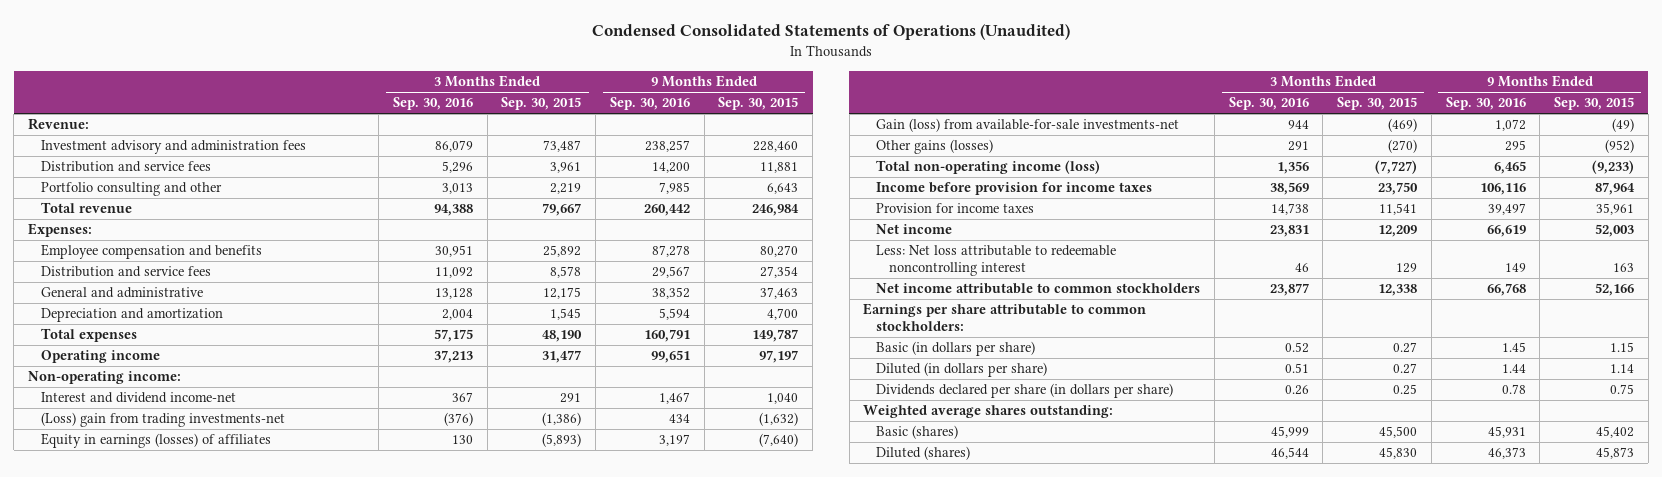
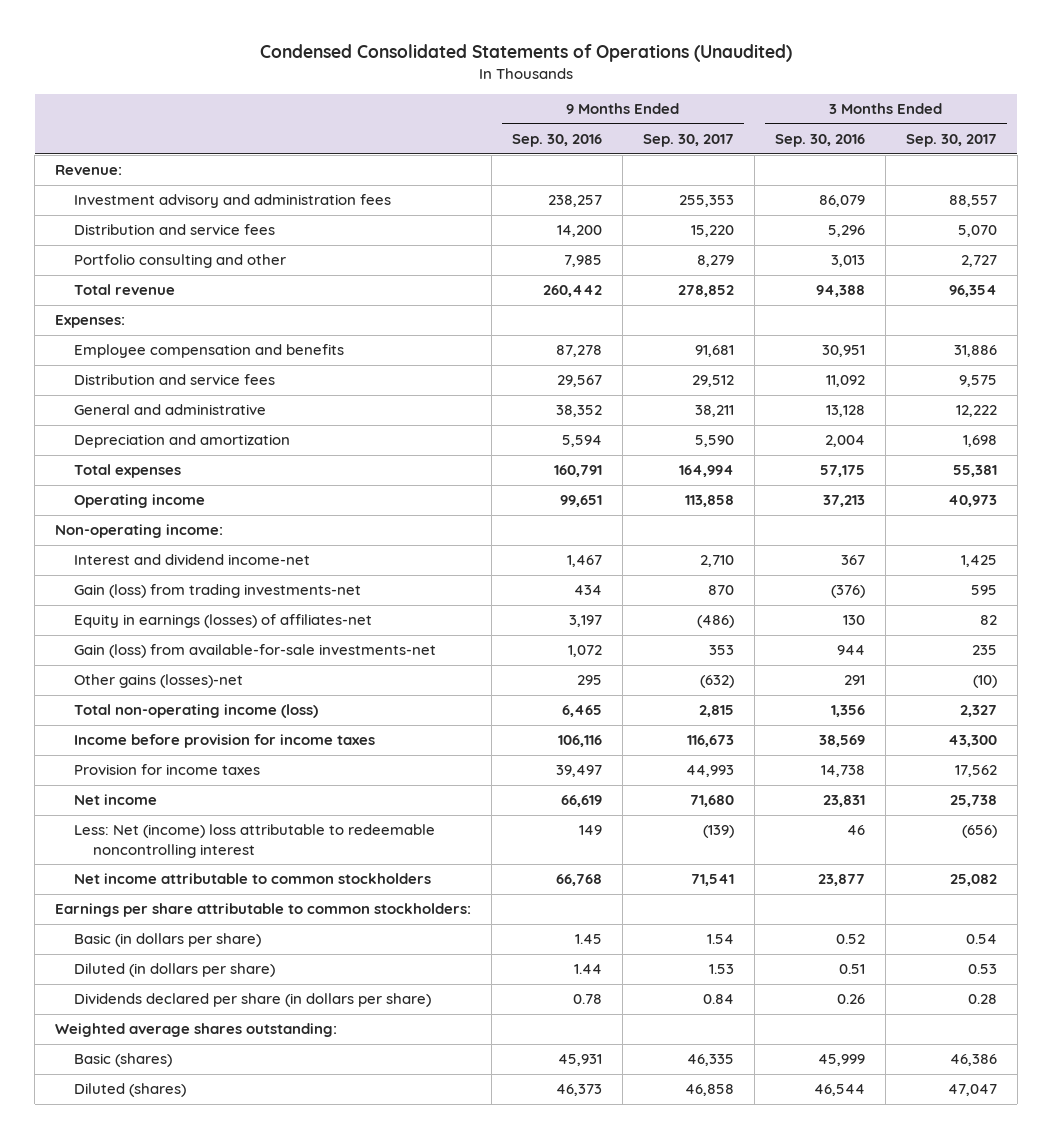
[501,97,582,111] Sep. 30, 2015 -> none
[718,97,799,111] Sep. 30, 2015 -> none
none -> [643,134,735,148] Sep. 30, 2017
none -> [905,134,997,148] Sep. 30, 2017
[40,412,285,428] (Loss) gain from trading investments-net -> [74,584,362,599] Gain (loss) from trading investments-net
[40,433,271,449] Equity in earnings (losses) of affiliates -> [74,614,373,629] Equity in earnings (losses) of affiliates-net
[876,139,994,155] Other gains (losses) -> [74,674,244,689] Other gains (losses)-net
[876,245,1117,277] Less: Net loss attributable to redeemable noncontrolling interest -> [74,824,436,858] Less: Net (income) loss attributable to redeemable noncontrolling interest

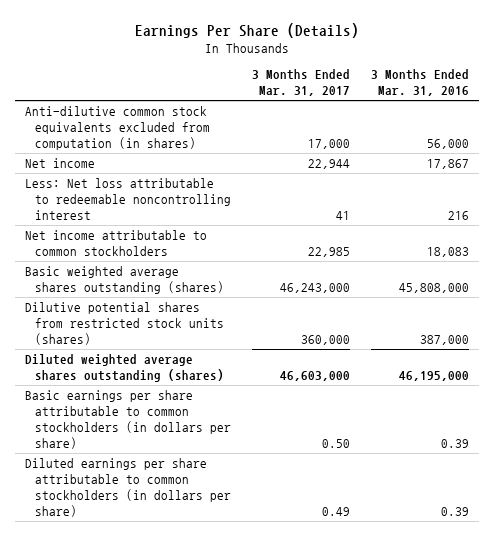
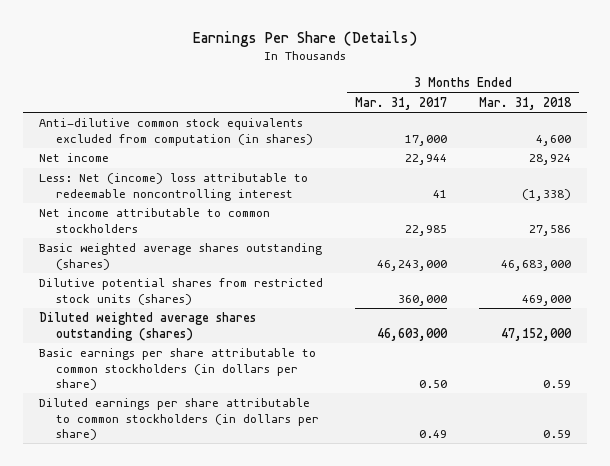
[370,69,469,97] 3 Months Ended Mar. 31, 2016 -> none
none -> [479,96,573,110] Mar. 31, 2018
[25,177,232,221] Less: Net loss attributable to redeemable noncontrolling interest -> [38,173,308,201] Less: Net (income) loss attributable to redeemable noncontrolling interest

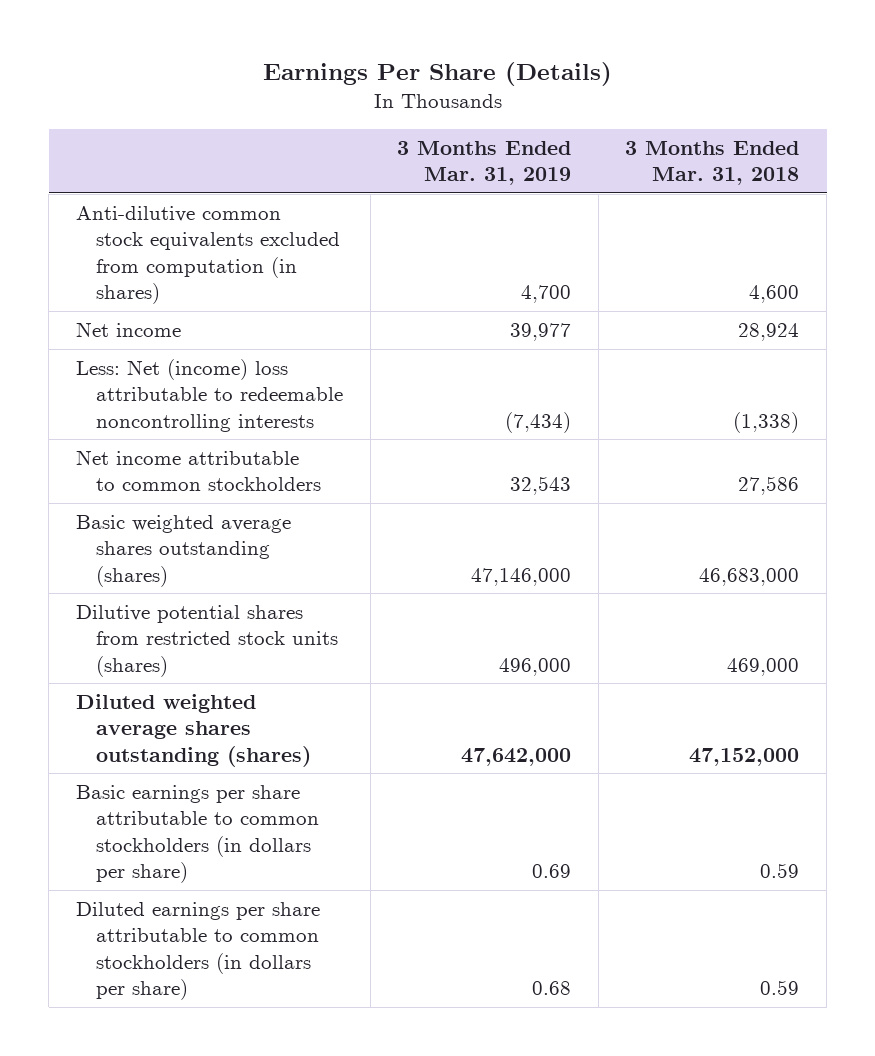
[355,96,448,110] Mar. 31, 2017 -> none
none -> [397,140,572,185] 3 Months Ended Mar. 31, 2019
[38,173,308,201] Less: Net (income) loss attributable to redeemable noncontrolling interest -> [75,358,344,432] Less: Net (income) loss attributable to redeemable noncontrolling interests

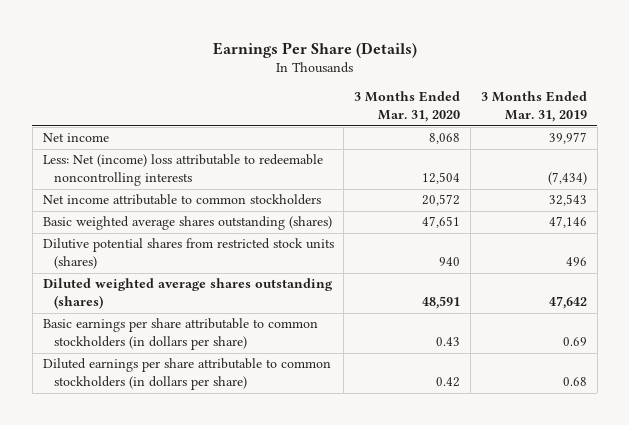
[625,140,800,185] 3 Months Ended Mar. 31, 2018 -> none
none -> [354,91,461,123] 3 Months Ended Mar. 31, 2020
[75,205,341,305] Anti-dilutive common stock equivalents excluded from computation (in shares) -> none
[471,567,572,586] 47,146,000 -> [548,216,587,229] 47,146
[499,657,572,676] 496,000 -> [565,257,587,267] 496
[461,747,572,766] 47,642,000 -> [548,296,587,310] 47,642

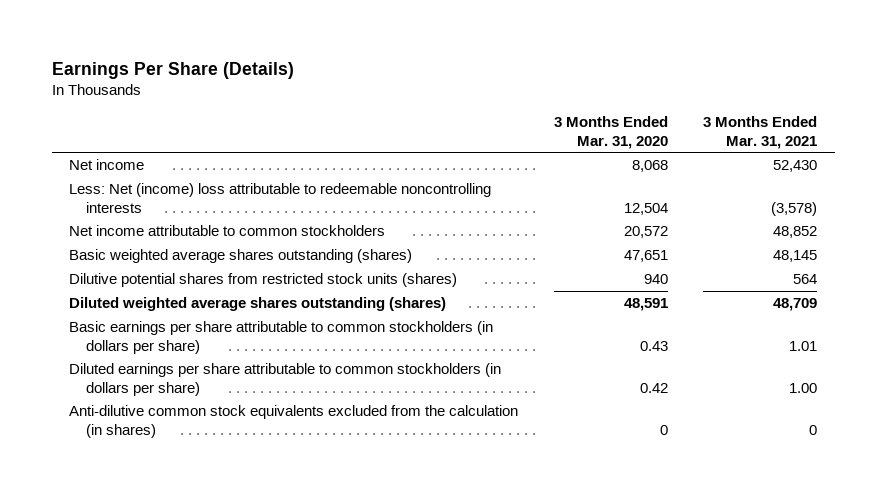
[480,91,587,123] 3 Months Ended Mar. 31, 2019 -> none
none -> [703,116,818,149] 3 Months Ended Mar. 31, 2021
none -> [69,405,519,438] Anti-dilutive common stock equivalents excluded from the calculation (in shares)

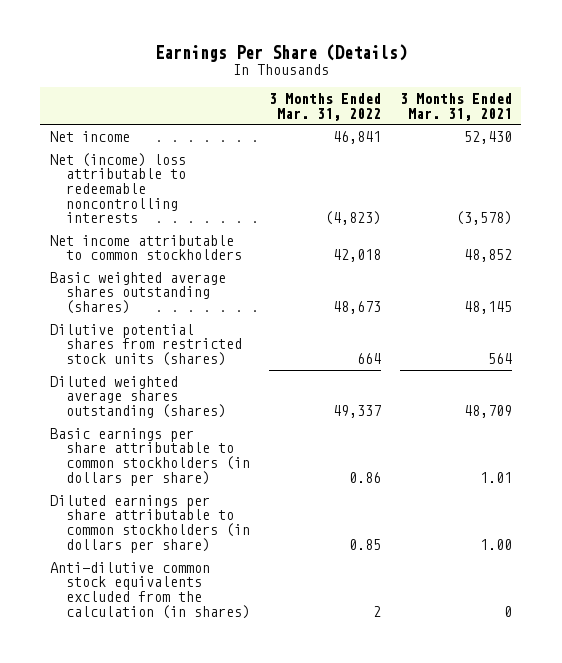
[553,116,668,149] 3 Months Ended Mar. 31, 2020 -> none
none -> [268,92,381,121] 3 Months Ended Mar. 31, 2022
[69,183,492,213] Less: Net (income) loss attributable to redeemable noncontrolling interests -> [49,152,186,224] Net (income) loss attributable to redeemable noncontrolling interests

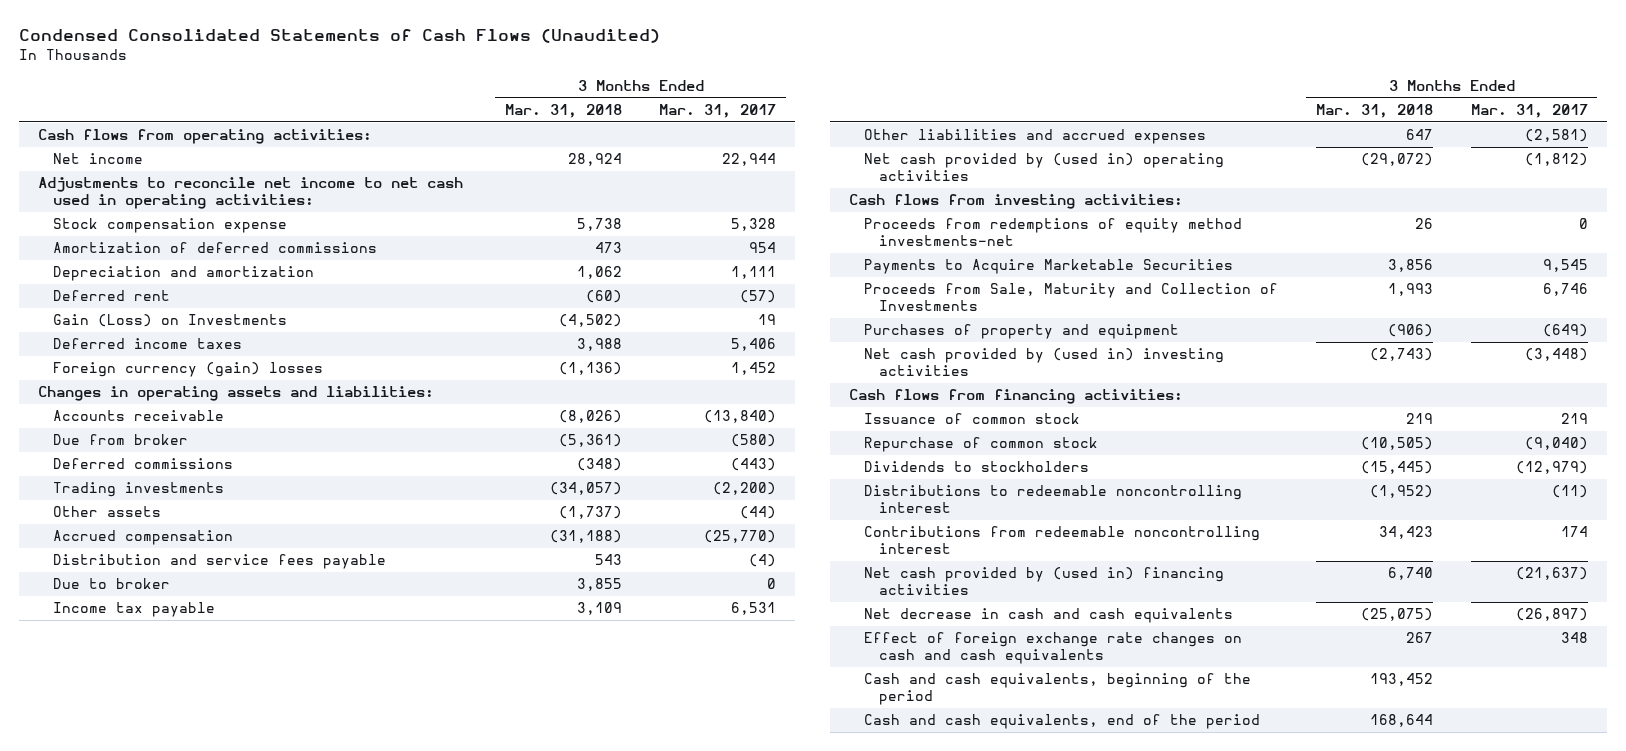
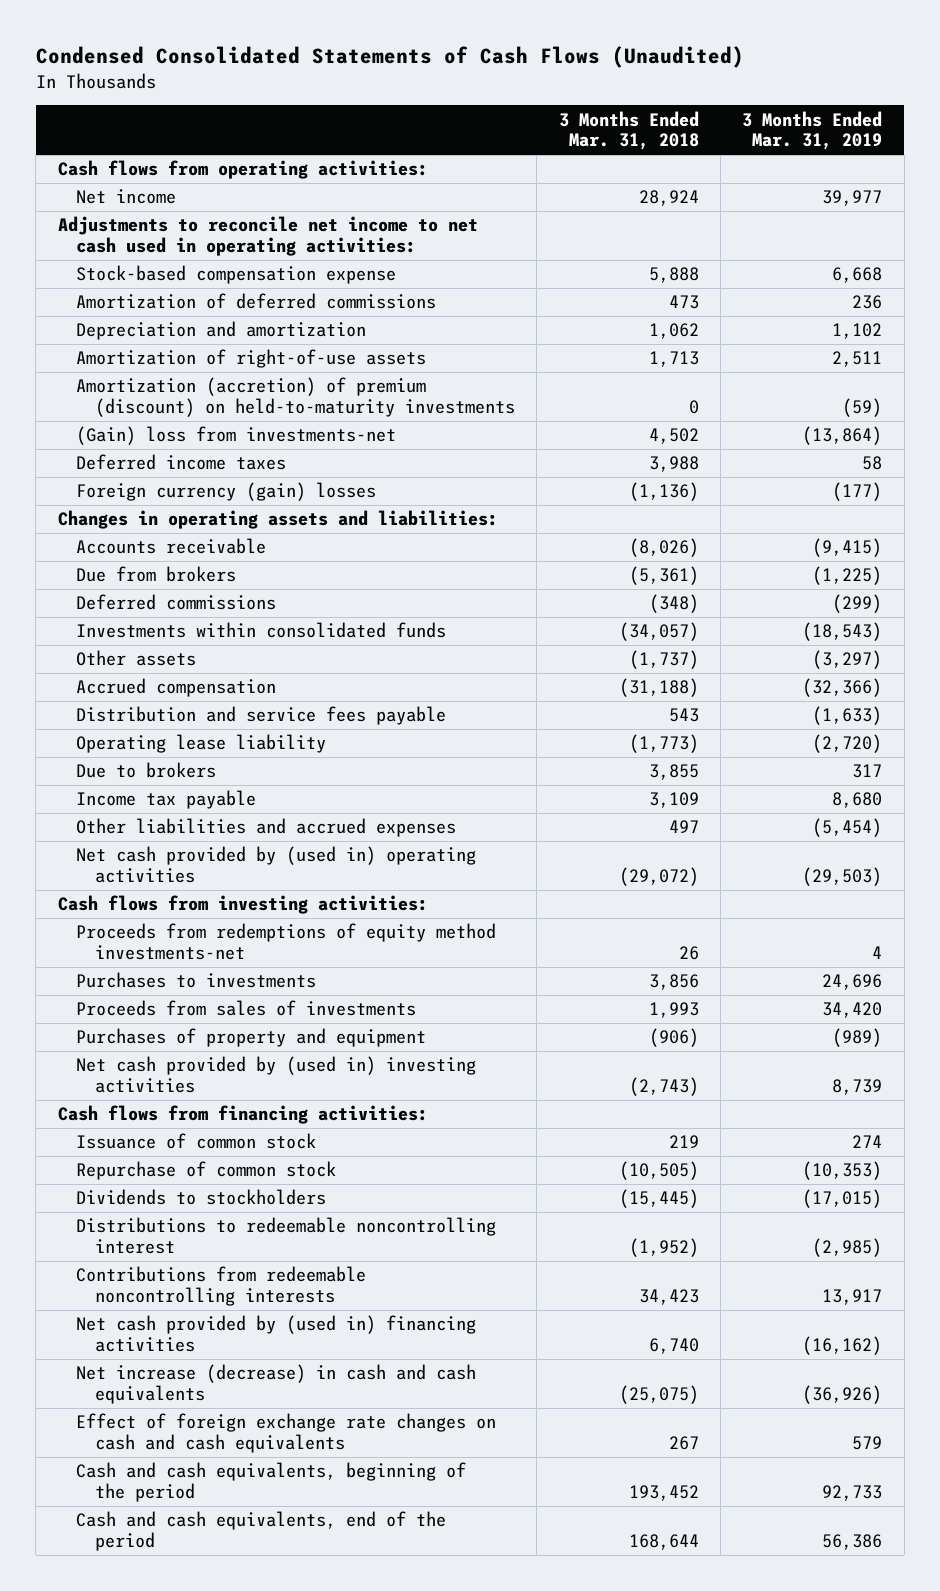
[659,103,777,118] Mar. 31, 2017 -> none
none -> [742,110,883,151] 3 Months Ended Mar. 31, 2019
[52,218,287,234] Stock compensation expense -> [76,265,397,285] Stock-based compensation expense
[576,218,622,232] 5,738 -> [648,267,699,284] 5,888
[52,290,170,302] Deferred rent -> none
none -> [76,349,427,369] Amortization of right-of-use assets
none -> [76,377,515,418] Amortization (accretion) of premium (discount) on held-to-maturity investments
[52,314,287,328] Gain (Loss) on Investments -> [76,426,397,446] (Gain) loss from investments-net
[558,314,622,328] (4,502) -> [648,428,699,445] 4,502
[52,434,188,446] Due from broker -> [76,566,237,583] Due from brokers
[52,482,224,498] Trading investments -> [76,622,447,639] Investments within consolidated funds
none -> [76,734,327,754] Operating lease liability
[52,578,170,590] Due to broker -> [76,762,217,779] Due to brokers
[1405,129,1433,141] 647 -> [668,820,699,834] 497
[864,259,1234,275] Payments to Acquire Marketable Securities -> [76,972,317,989] Purchases to investments
[864,283,1279,312] Proceeds from Sale, Maturity and Collection of Investments -> [76,1000,417,1017] Proceeds from sales of investments
[864,526,1261,555] Contributions from redeemable noncontrolling interest -> [76,1266,367,1307] Contributions from redeemable noncontrolling interests
[864,608,1234,624] Net decrease in cash and cash equivalents -> [76,1364,477,1405] Net increase (decrease) in cash and cash equivalents

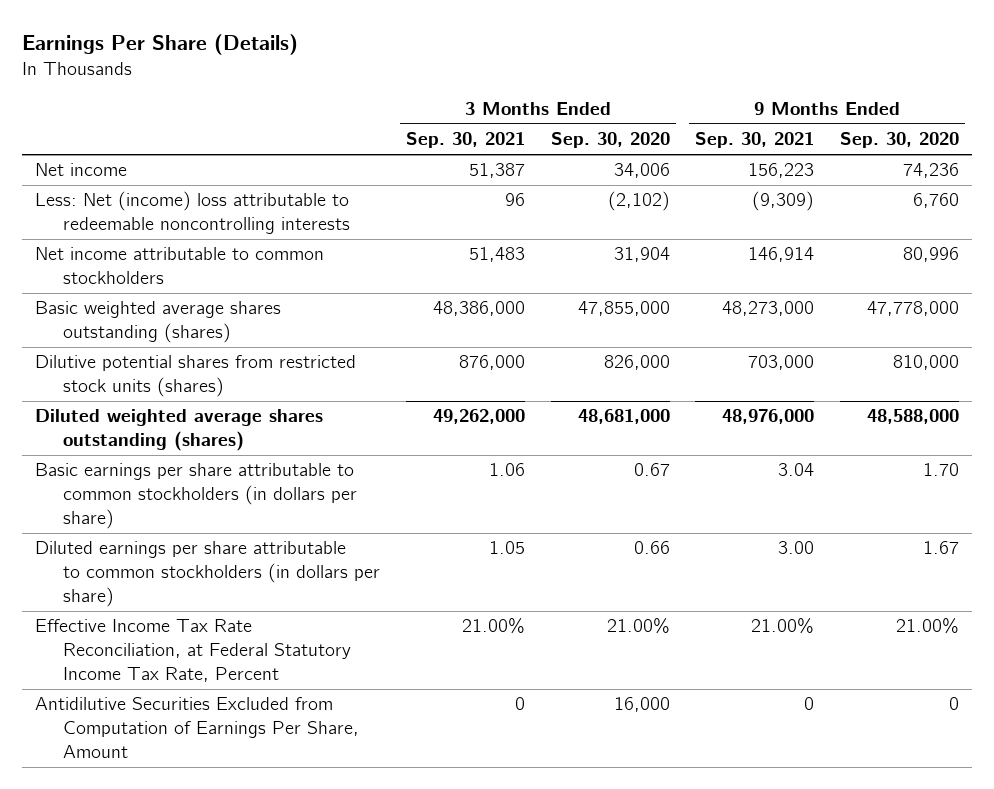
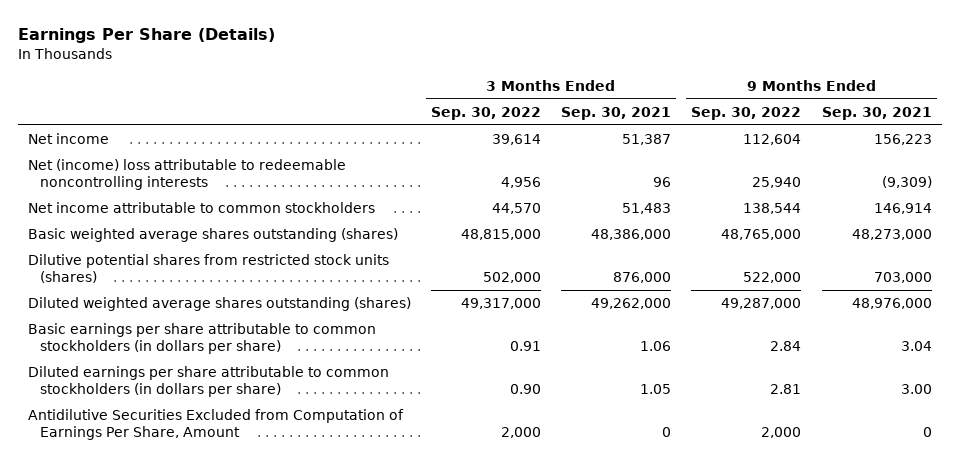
[550,132,670,149] Sep. 30, 2020 -> none
[839,132,959,149] Sep. 30, 2020 -> none
none -> [431,106,542,120] Sep. 30, 2022
none -> [691,106,802,120] Sep. 30, 2022
[34,191,351,235] Less: Net (income) loss attributable to redeemable noncontrolling interests -> [27,159,346,191] Net (income) loss attributable to redeemable noncontrolling interests
[34,619,352,682] Effective Income Tax Rate Reconciliation, at Federal Statutory Income Tax Rate, Percent -> none

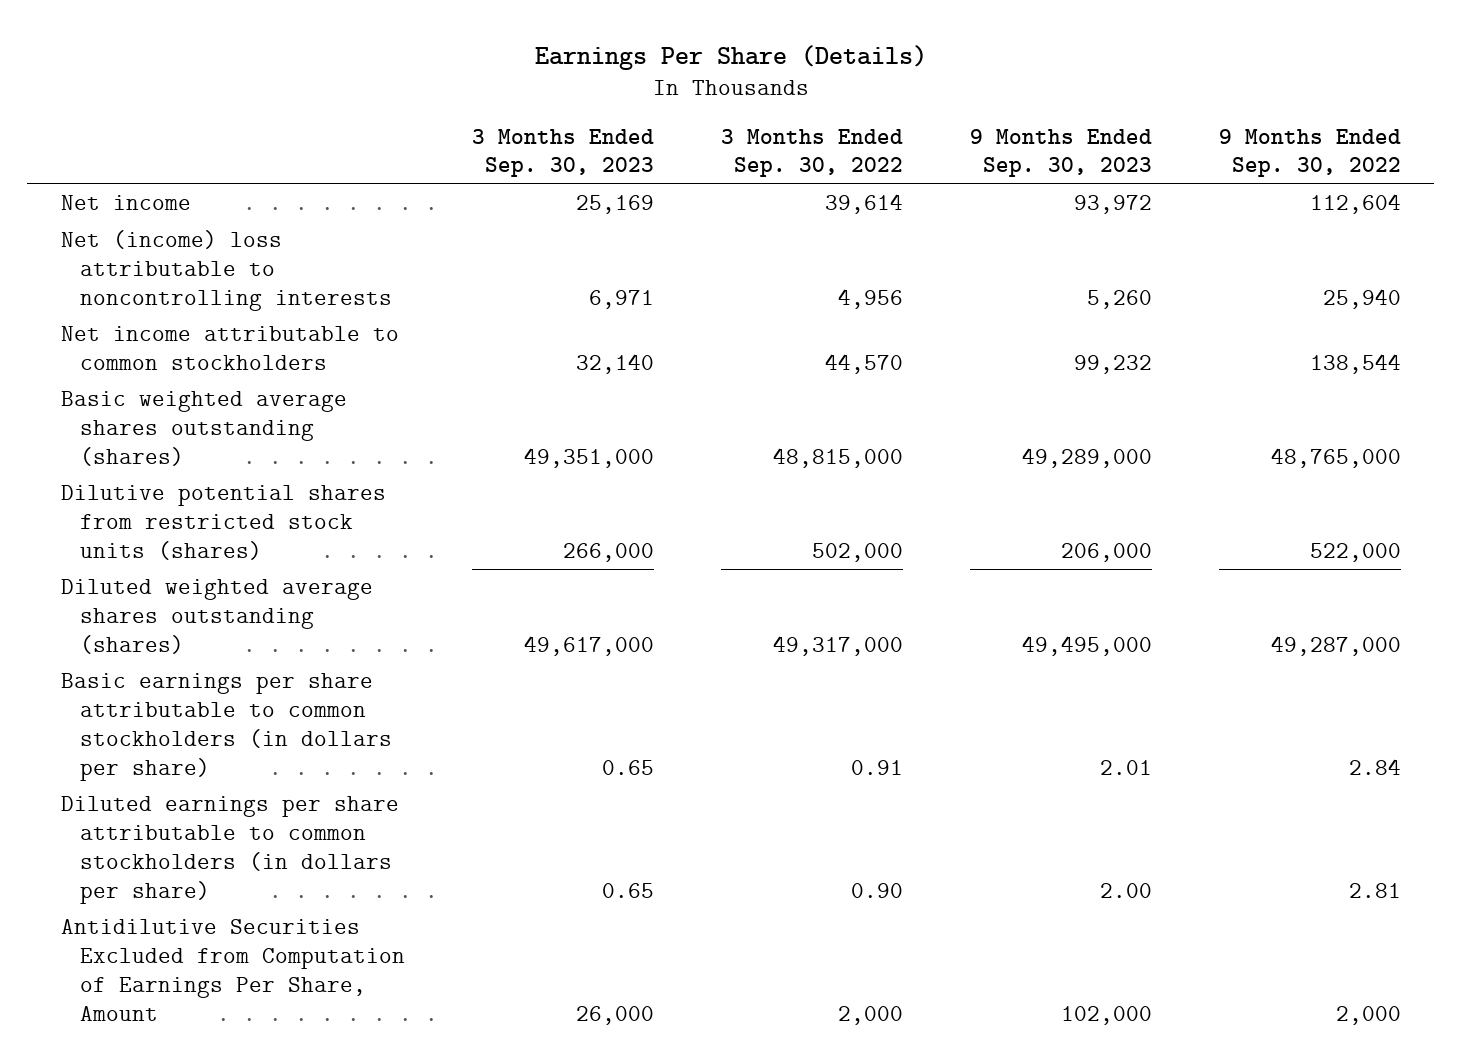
[561,106,672,120] Sep. 30, 2021 -> none
[821,106,932,120] Sep. 30, 2021 -> none
none -> [471,128,654,178] 3 Months Ended Sep. 30, 2023
none -> [969,128,1152,178] 9 Months Ended Sep. 30, 2023
[27,159,346,191] Net (income) loss attributable to redeemable noncontrolling interests -> [60,230,392,312] Net (income) loss attributable to noncontrolling interests

